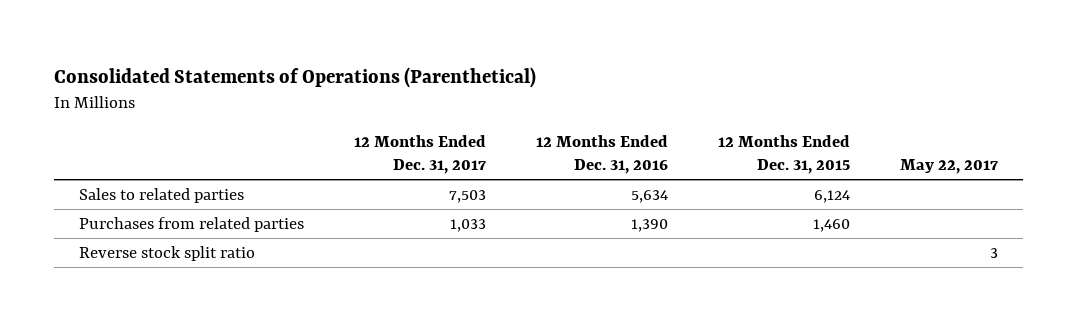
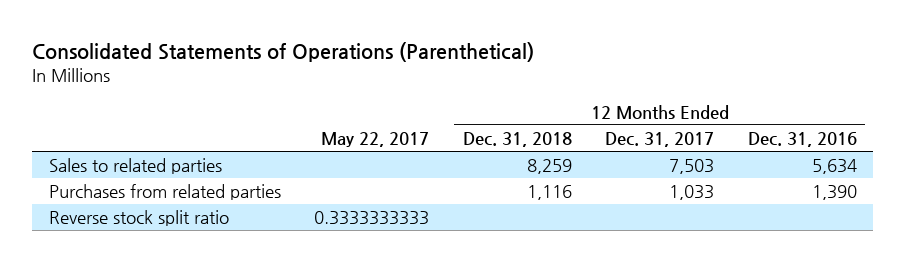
[717,134,850,175] 12 Months Ended Dec. 31, 2015 -> none
none -> [462,132,572,148] Dec. 31, 2018
[989,247,998,258] 3 -> [314,211,430,226] 0.3333333333

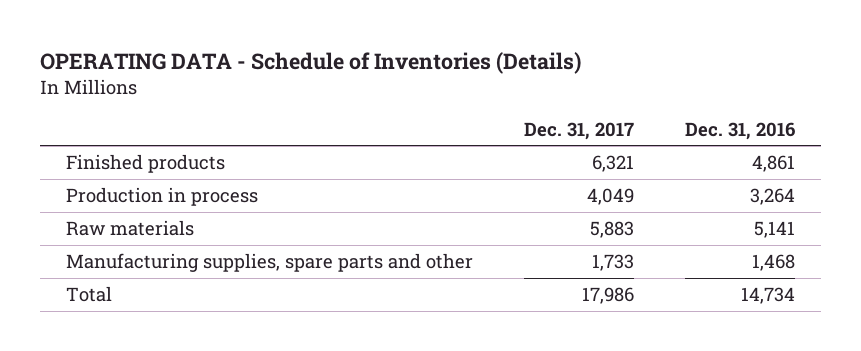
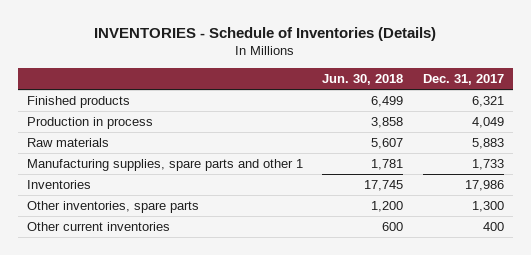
[40,51,582,74] OPERATING DATA - Schedule of Inventories (Details) -> [94,26,437,41] INVENTORIES - Schedule of Inventories (Details)
[685,121,796,140] Dec. 31, 2016 -> none
none -> [322,73,404,85] Jun. 30, 2018
[65,252,473,272] Manufacturing supplies, spare parts and other -> [27,159,304,172] Manufacturing supplies, spare parts and other 1
[65,285,112,302] Total -> [27,180,92,190] Inventories
none -> [27,201,200,214] Other inventories, spare parts
none -> [27,222,171,232] Other current inventories

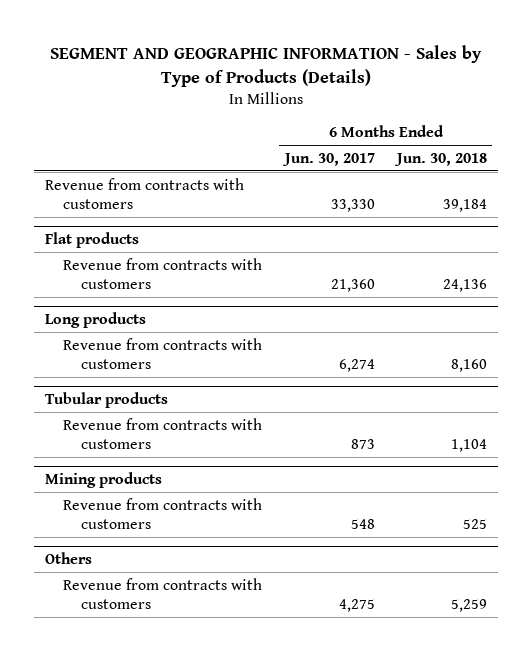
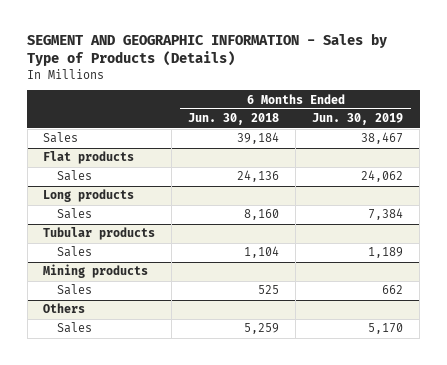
[281,152,375,166] Jun. 30, 2017 -> none
none -> [312,113,404,126] Jun. 30, 2019
[45,177,245,209] Revenue from contracts with customers -> [43,132,79,144] Sales
[63,257,263,289] Revenue from contracts with customers -> [57,170,93,182] Sales
[63,337,263,369] Revenue from contracts with customers -> [57,208,93,220] Sales
[63,417,263,449] Revenue from contracts with customers -> [57,246,93,258] Sales
[63,497,263,529] Revenue from contracts with customers -> [57,284,93,296] Sales
[63,577,263,609] Revenue from contracts with customers -> [57,322,93,334] Sales

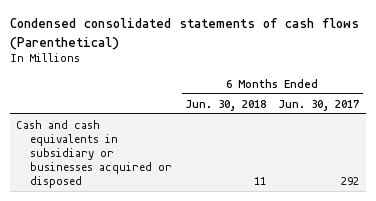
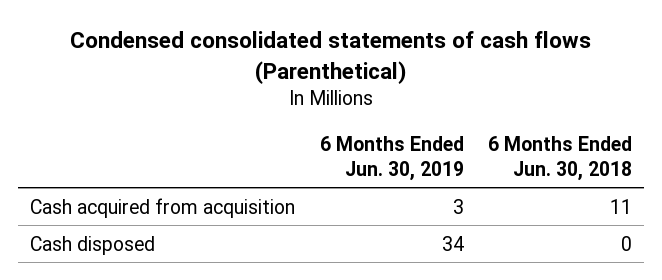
[278,99,360,111] Jun. 30, 2017 -> none
none -> [319,135,464,181] 6 Months Ended Jun. 30, 2019
none -> [30,197,296,218] Cash acquired from acquisition
[16,119,173,188] Cash and cash equivalents in subsidiary or businesses acquired or disposed -> [30,235,156,255] Cash disposed
[253,176,266,185] 11 -> [621,235,633,251] 0

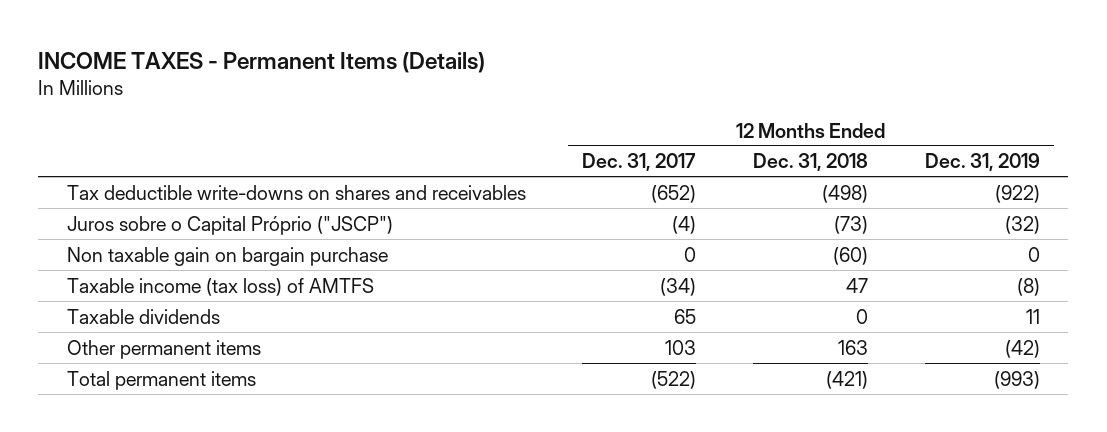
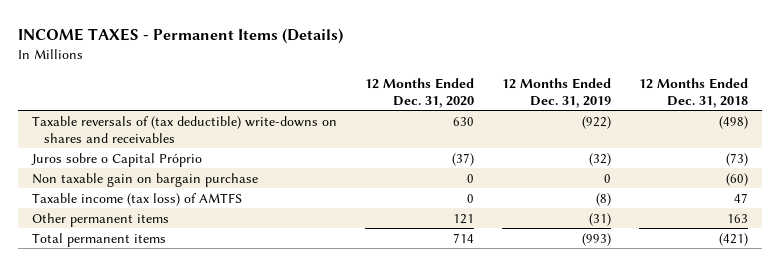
[582,153,697,172] Dec. 31, 2017 -> none
none -> [365,77,475,108] 12 Months Ended Dec. 31, 2020
[66,184,526,200] Tax deductible write-downs on shares and receivables -> [32,115,338,143] Taxable reversals of (tax deductible) write-downs on shares and receivables
[66,215,393,235] Juros sobre o Capital Próprio ("JSCP") -> [31,152,203,167] Juros sobre o Capital Próprio
[66,308,220,324] Taxable dividends -> none
[1005,339,1041,358] (42) -> [588,212,611,226] (31)

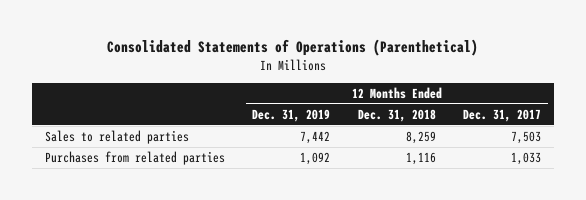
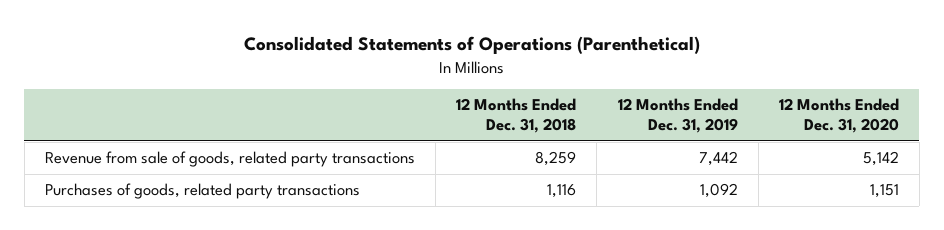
[462,108,541,122] Dec. 31, 2017 -> none
none -> [778,98,899,134] 12 Months Ended Dec. 31, 2020
[45,130,190,145] Sales to related parties -> [45,151,416,168] Revenue from sale of goods, related party transactions
[45,151,226,166] Purchases from related parties -> [45,183,361,200] Purchases of goods, related party transactions

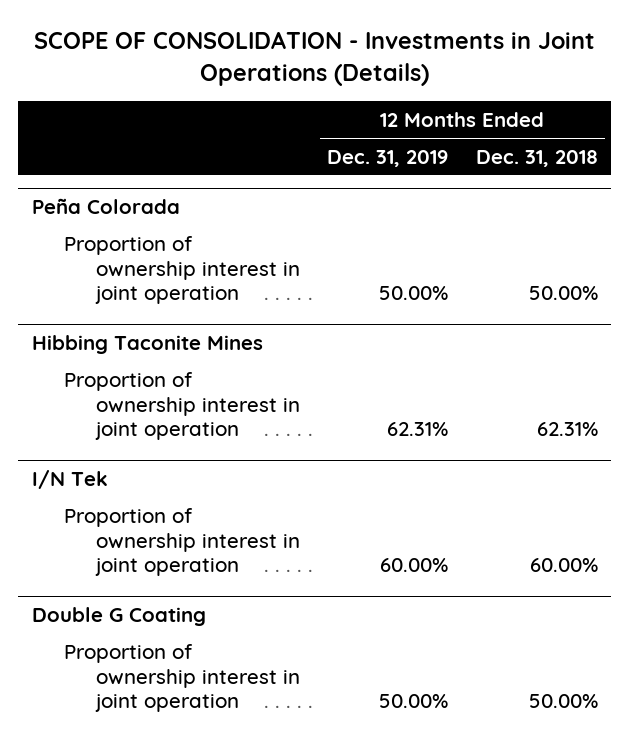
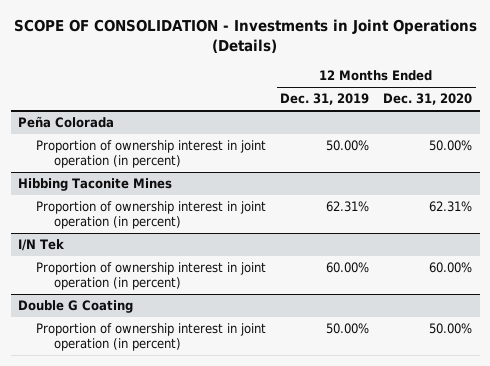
[475,149,598,167] Dec. 31, 2018 -> none
none -> [383,93,473,106] Dec. 31, 2020
[63,235,300,305] Proportion of ownership interest in joint operation -> [36,140,267,169] Proportion of ownership interest in joint operation (in percent)
[63,371,300,441] Proportion of ownership interest in joint operation -> [36,201,267,230] Proportion of ownership interest in joint operation (in percent)
[63,507,300,577] Proportion of ownership interest in joint operation -> [36,262,267,291] Proportion of ownership interest in joint operation (in percent)
[63,643,300,713] Proportion of ownership interest in joint operation -> [36,323,267,352] Proportion of ownership interest in joint operation (in percent)

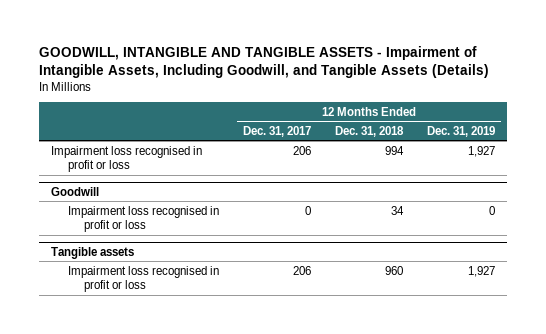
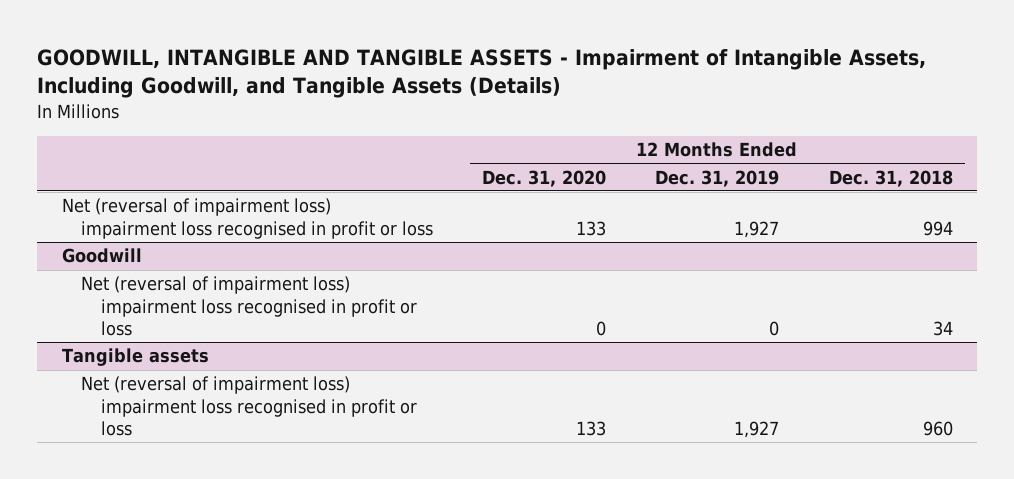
[242,125,311,137] Dec. 31, 2017 -> none
none -> [482,169,607,187] Dec. 31, 2020
[50,145,202,173] Impairment loss recognised in profit or loss -> [61,198,434,239] Net (reversal of impairment loss) impairment loss recognised in profit or loss
[67,205,219,233] Impairment loss recognised in profit or loss -> [81,276,417,337] Net (reversal of impairment loss) impairment loss recognised in profit or loss
[67,265,219,293] Impairment loss recognised in profit or loss -> [81,376,417,437] Net (reversal of impairment loss) impairment loss recognised in profit or loss

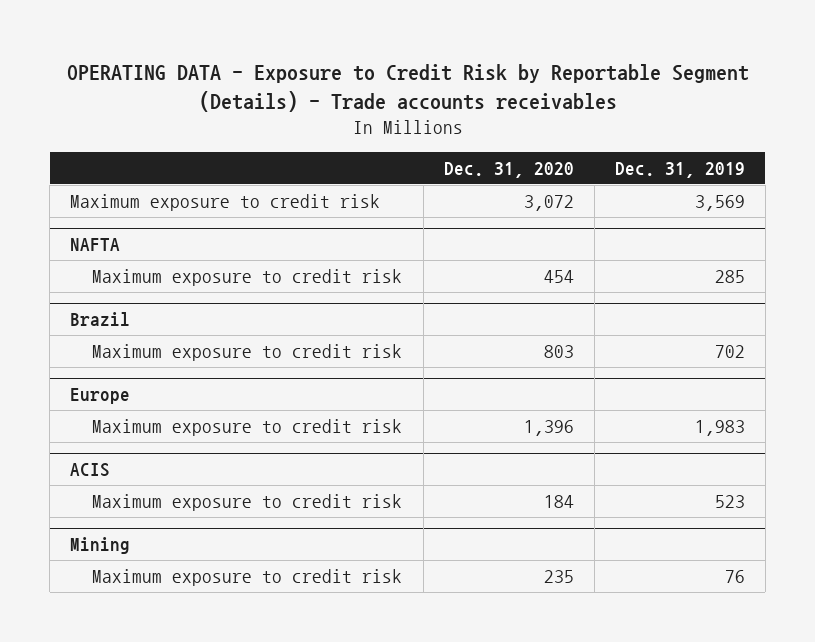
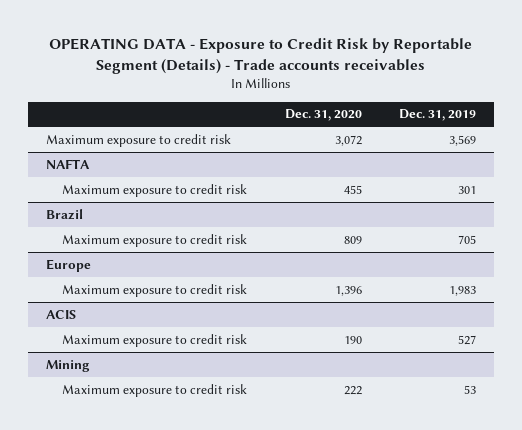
[543,269,574,283] 454 -> [343,184,362,194] 455
[714,269,745,283] 285 -> [457,185,476,194] 301
[543,344,574,358] 803 -> [343,235,362,244] 809
[714,344,745,358] 702 -> [457,234,476,244] 705
[543,494,574,508] 184 -> [343,335,362,344] 190
[714,494,745,508] 523 -> [457,334,476,345] 527
[543,569,574,583] 235 -> [343,385,362,395] 222
[724,569,745,583] 76 -> [463,384,476,394] 53

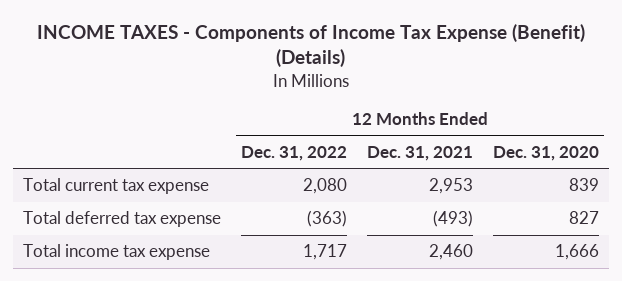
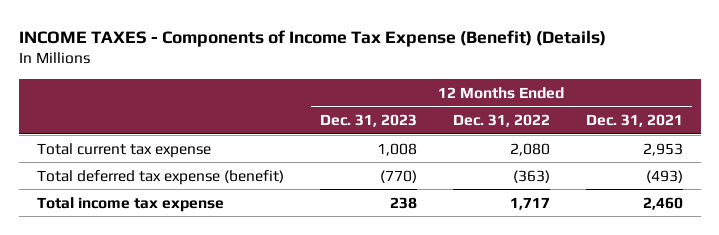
[492,145,599,161] Dec. 31, 2020 -> none
none -> [319,114,417,128] Dec. 31, 2023
[23,211,222,228] Total deferred tax expense -> [36,169,284,185] Total deferred tax expense (benefit)

